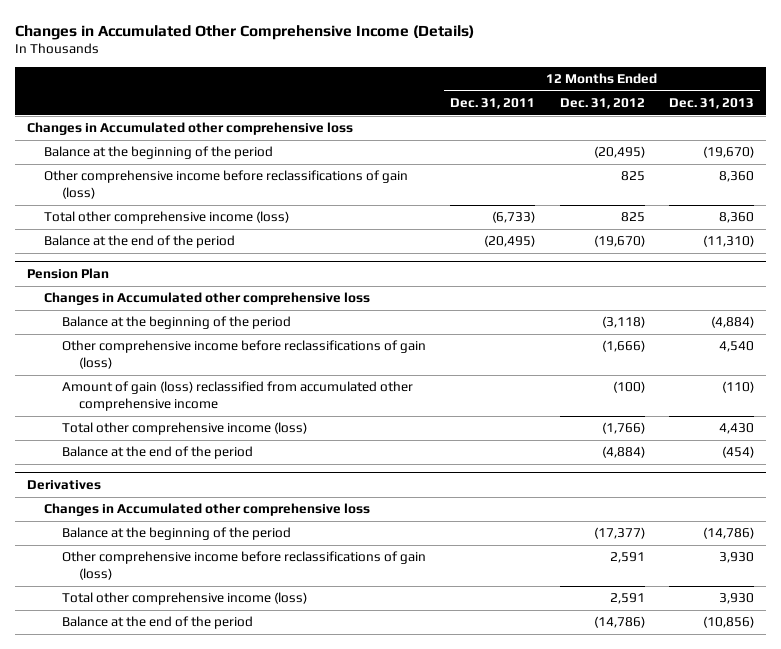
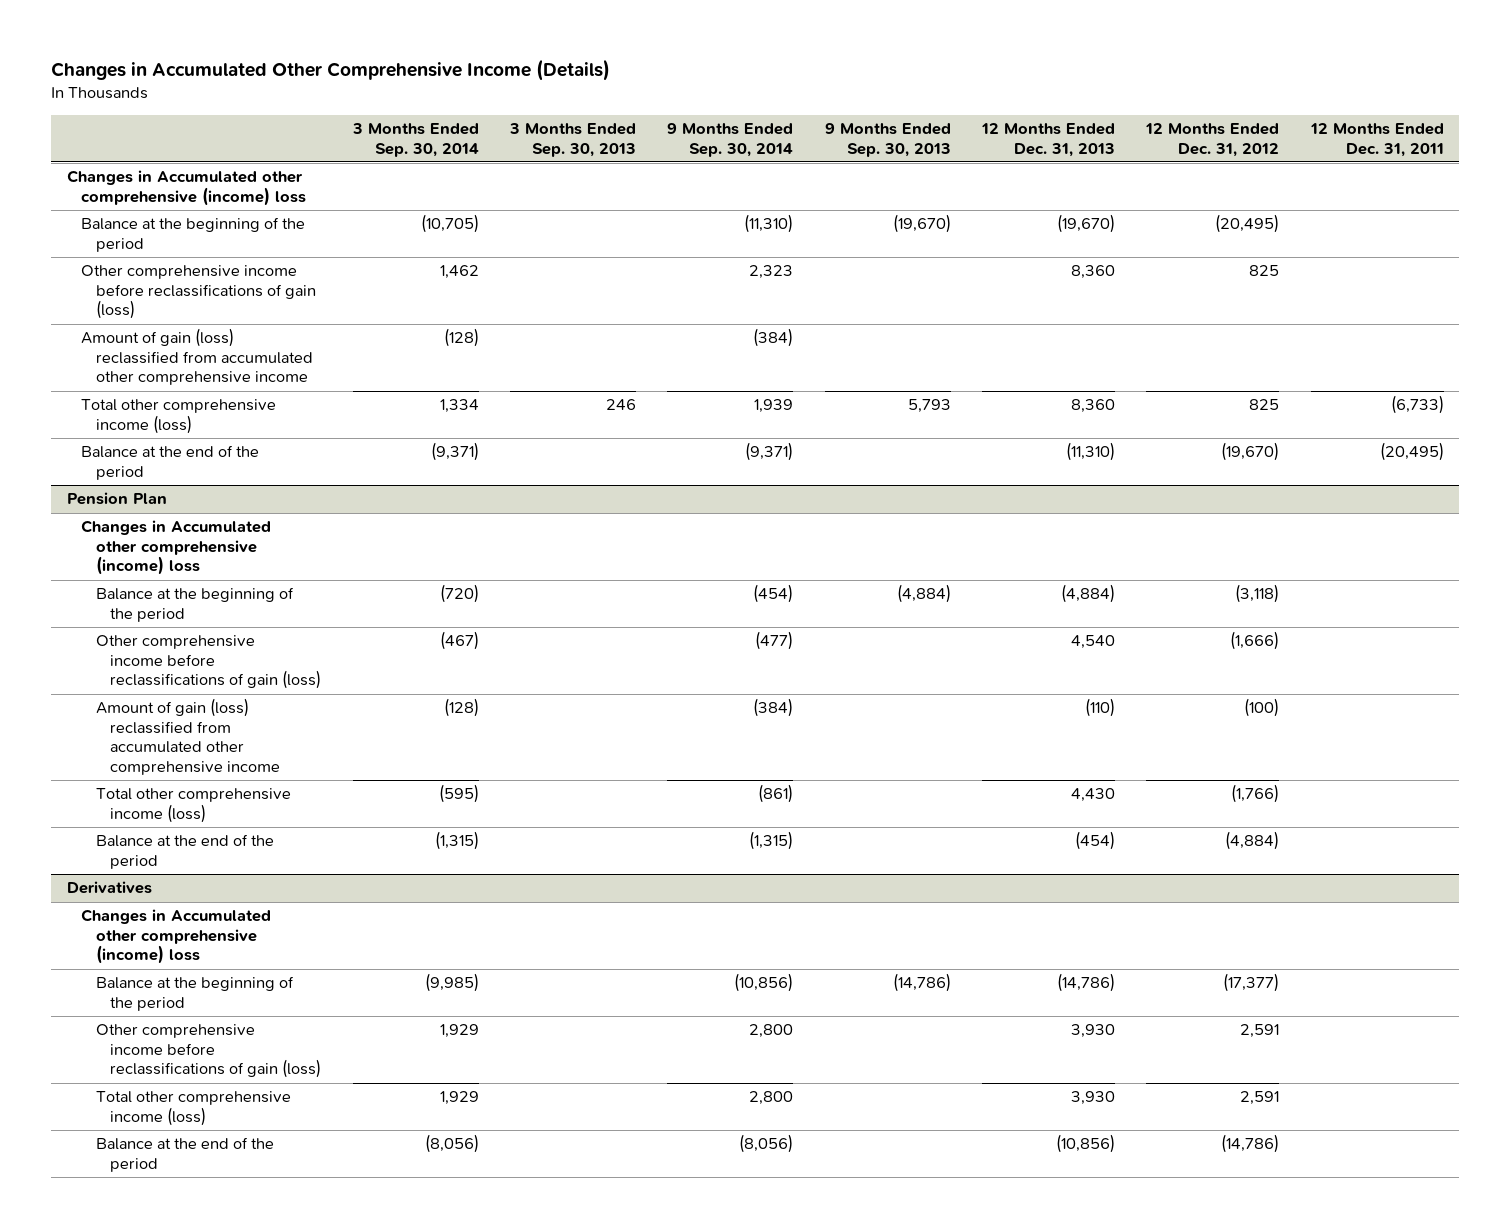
none -> [351,123,479,157] 3 Months Ended Sep. 30, 2014
none -> [509,123,637,157] 3 Months Ended Sep. 30, 2013
none -> [667,123,794,157] 9 Months Ended Sep. 30, 2014
none -> [824,123,951,157] 9 Months Ended Sep. 30, 2013
[27,122,354,136] Changes in Accumulated other comprehensive loss -> [66,170,307,206] Changes in Accumulated other comprehensive (income) loss
none -> [81,328,313,386] Amount of gain (loss) reclassified from accumulated other comprehensive income
[44,292,371,306] Changes in Accumulated other comprehensive loss -> [81,520,272,576] Changes in Accumulated other comprehensive (income) loss
[44,503,371,517] Changes in Accumulated other comprehensive loss -> [81,909,272,965] Changes in Accumulated other comprehensive (income) loss

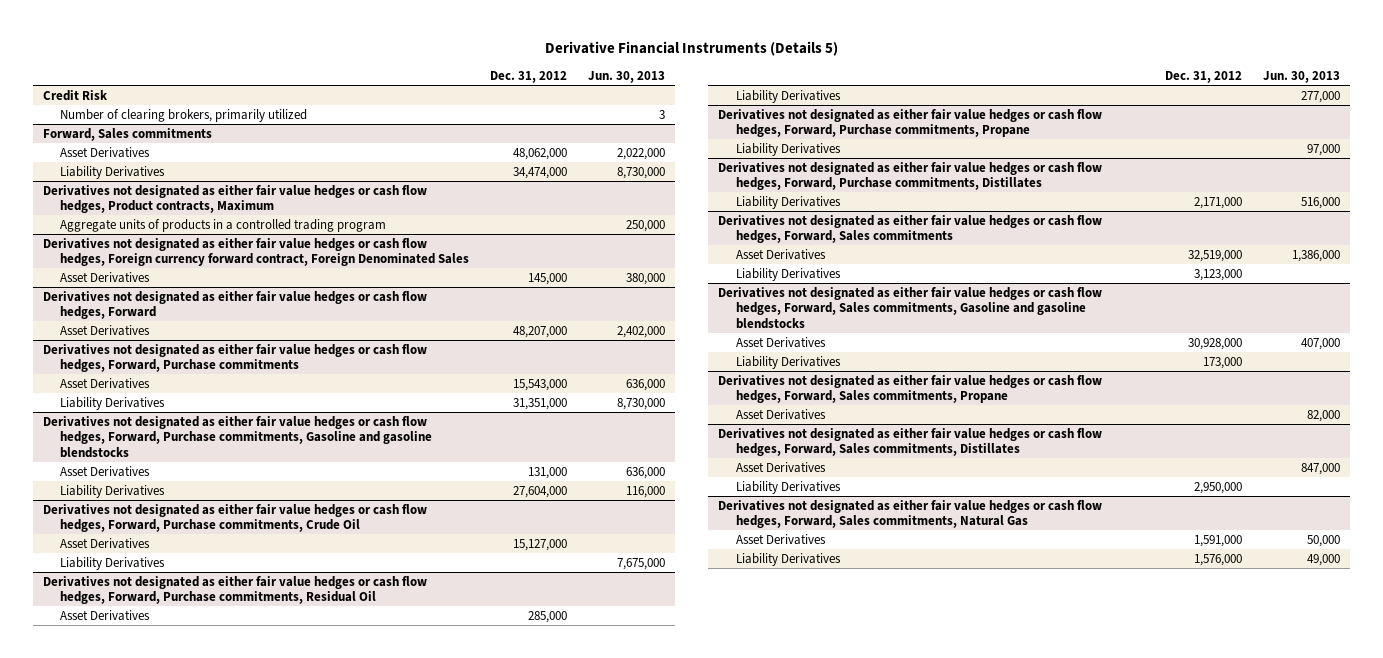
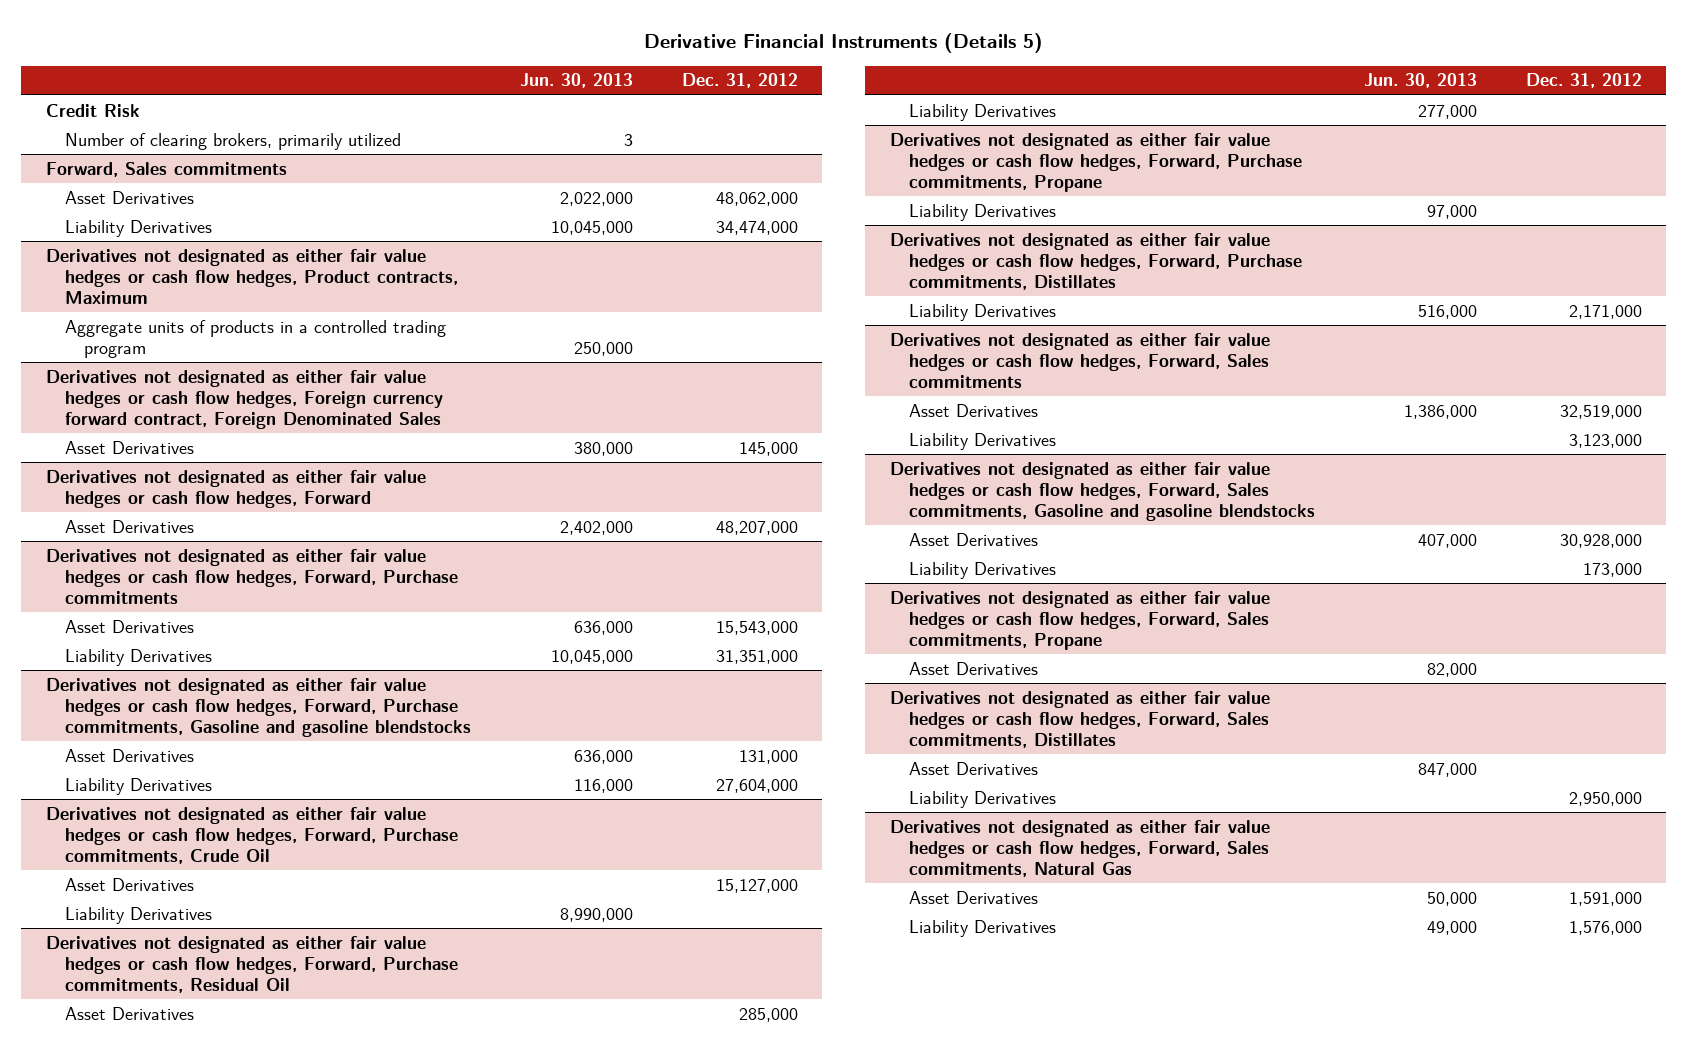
[616,166,665,179] 8,730,000 -> [550,220,633,235] 10,045,000
[616,397,665,410] 8,730,000 -> [550,649,633,664] 10,045,000
[616,557,665,570] 7,675,000 -> [559,907,633,922] 8,990,000

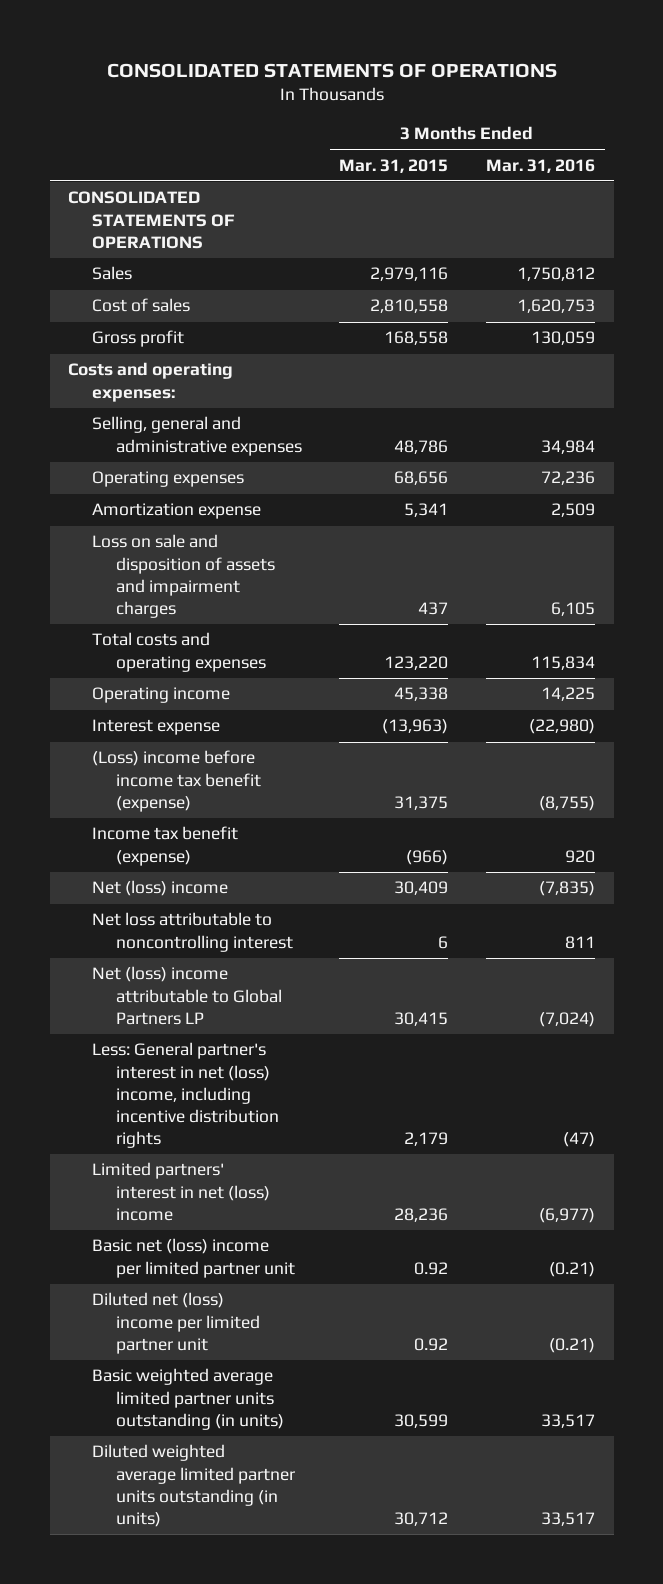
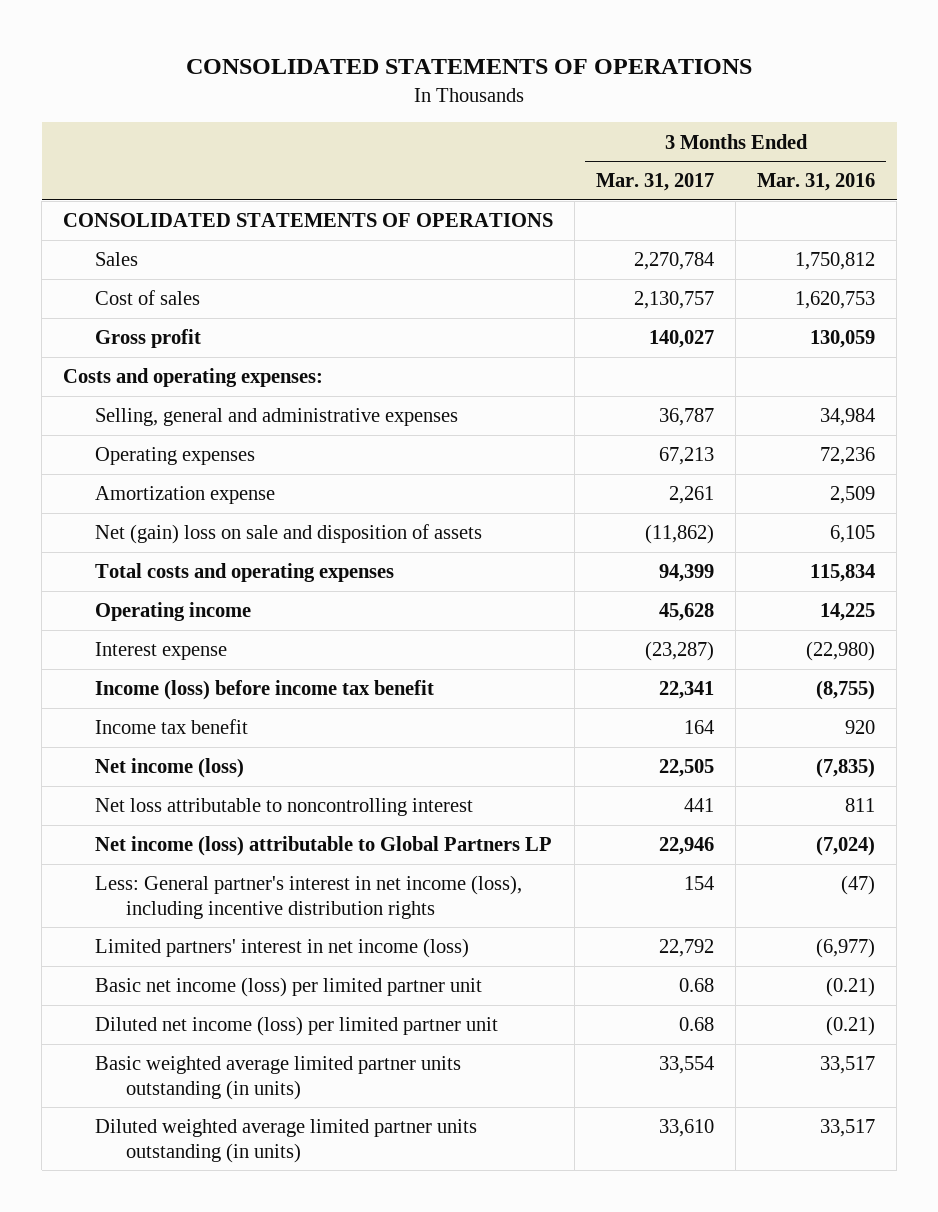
[339,158,449,173] Mar. 31, 2015 -> none
none -> [596,173,715,192] Mar. 31, 2017
[92,534,275,618] Loss on sale and disposition of assets and impairment charges -> [94,524,482,545] Net (gain) loss on sale and disposition of assets
[92,750,261,812] (Loss) income before income tax benefit (expense) -> [94,680,434,701] Income (loss) before income tax benefit
[92,826,239,866] Income tax benefit (expense) -> [94,719,248,735] Income tax benefit
[92,880,229,897] Net (loss) income -> [94,758,244,779] Net income (loss)
[92,966,282,1025] Net (loss) income attributable to Global Partners LP -> [94,836,552,857] Net income (loss) attributable to Global Partners LP
[92,1042,279,1149] Less: General partner's interest in net (loss) income, including incentive distribution rights -> [94,875,522,919] Less: General partner's interest in net income (loss), including incentive distribution rights
[92,1162,270,1221] Limited partners' interest in net (loss) income -> [94,938,469,959] Limited partners' interest in net income (loss)
[92,1238,295,1278] Basic net (loss) income per limited partner unit -> [94,977,482,998] Basic net income (loss) per limited partner unit
[92,1292,260,1354] Diluted net (loss) income per limited partner unit -> [94,1016,498,1037] Diluted net income (loss) per limited partner unit

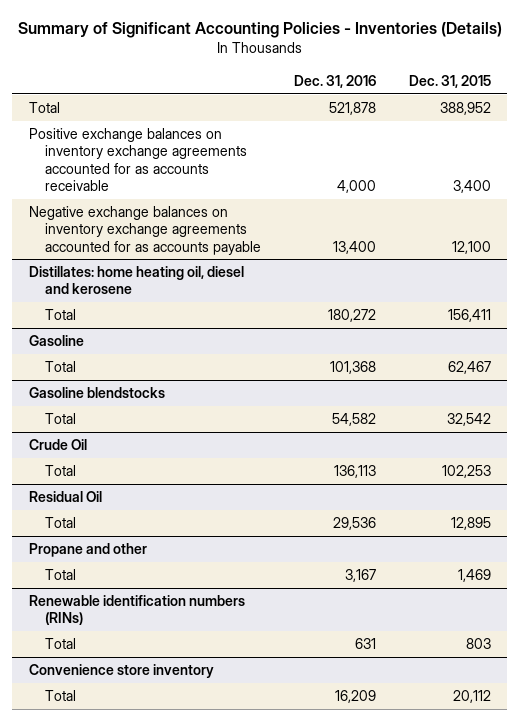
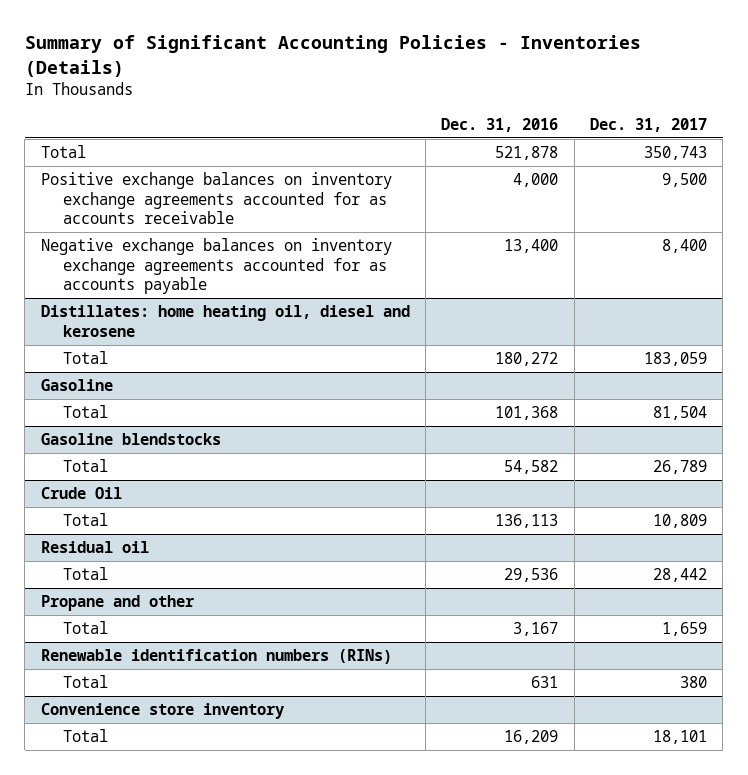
[409,74,492,88] Dec. 31, 2015 -> none
none -> [590,117,708,132] Dec. 31, 2017
[28,491,102,503] Residual Oil -> [40,541,149,554] Residual oil

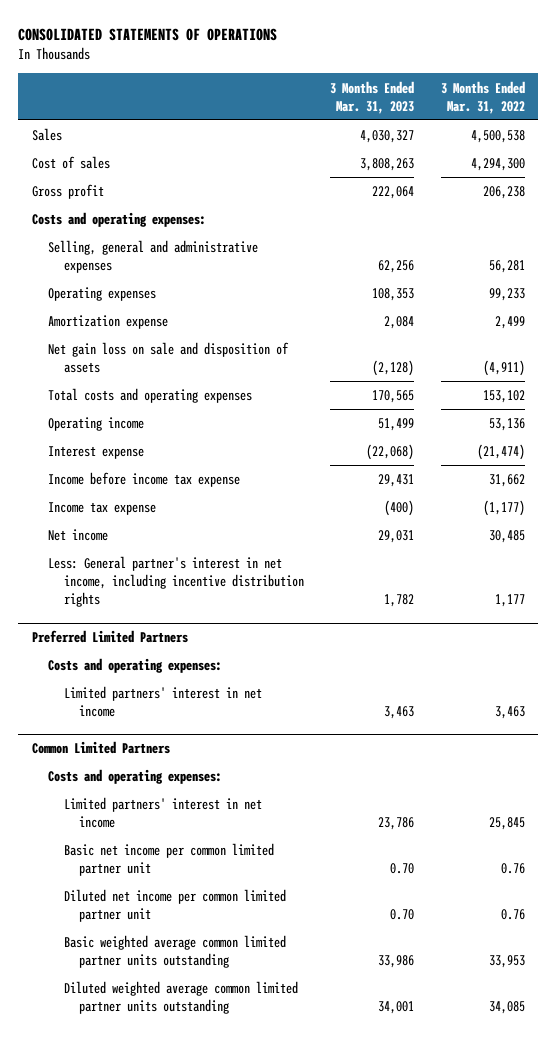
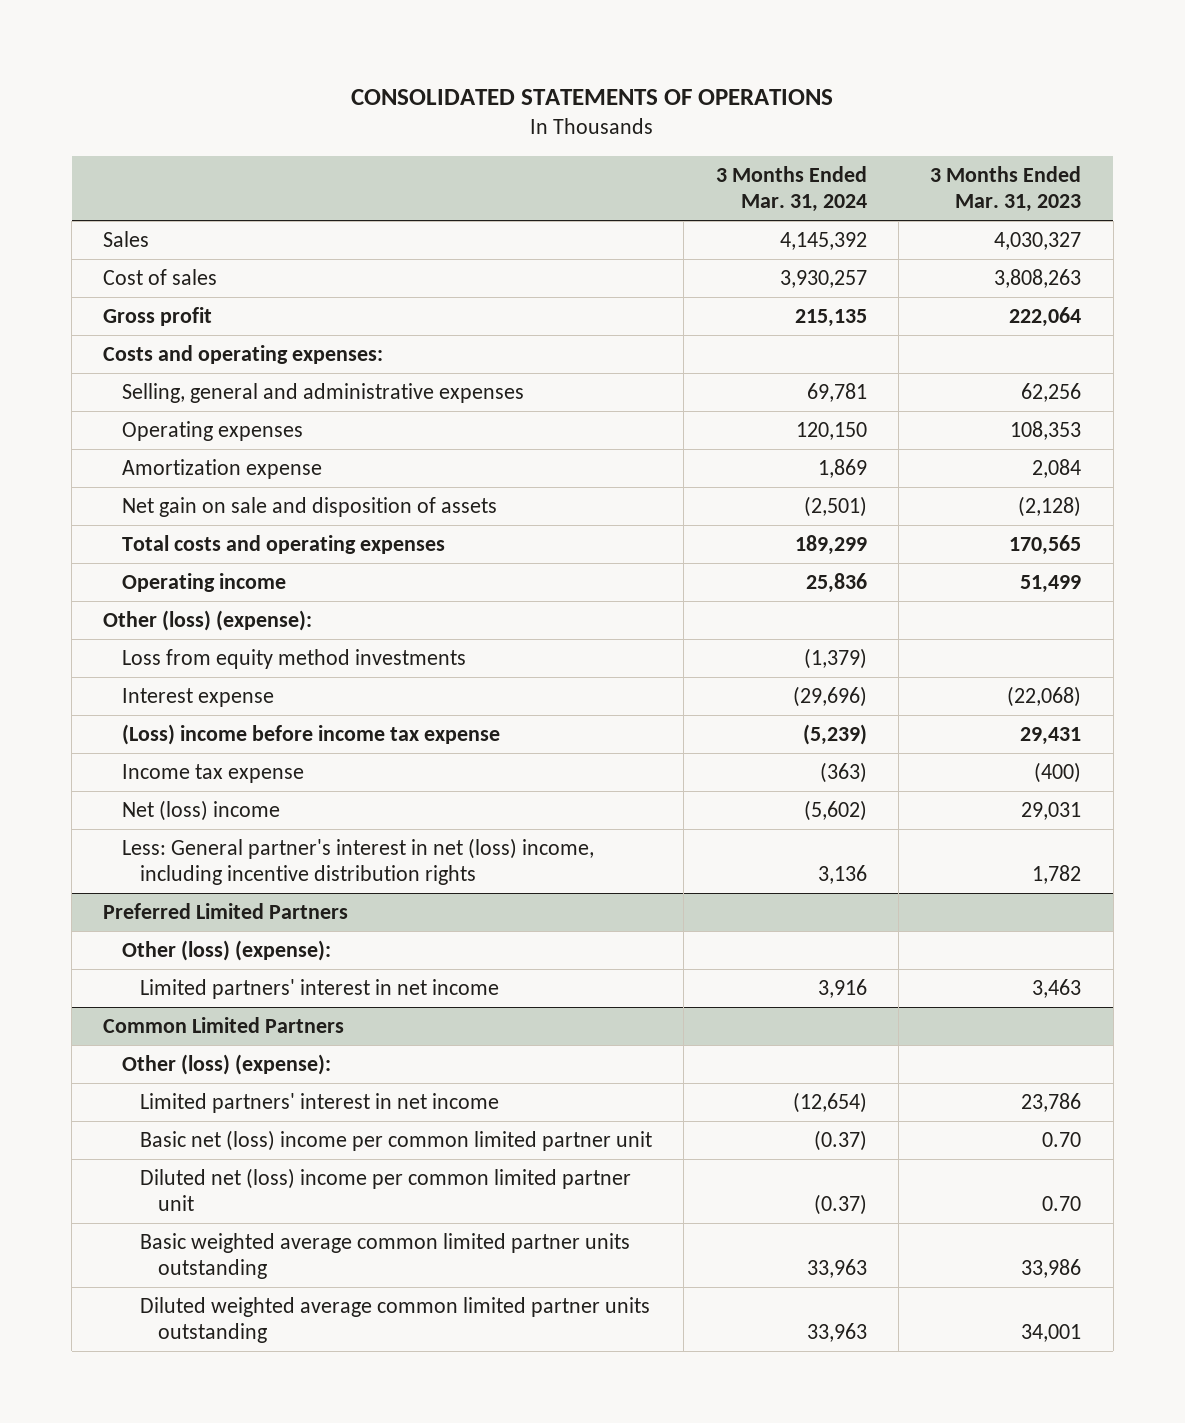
[440,80,525,114] 3 Months Ended Mar. 31, 2022 -> none
none -> [715,166,867,213] 3 Months Ended Mar. 31, 2024
[47,342,289,374] Net gain loss on sale and disposition of assets -> [121,497,497,518] Net gain on sale and disposition of assets
none -> [103,610,313,632] Other (loss) (expense):
none -> [121,649,466,670] Loss from equity method investments
[47,472,240,488] Income before income tax expense -> [121,724,500,746] (Loss) income before income tax expense
[47,529,108,542] Net income -> [121,800,280,822] Net (loss) income
[47,556,304,608] Less: General partner's interest in net income, including incentive distribution rights -> [121,838,594,885] Less: General partner's interest in net (loss) income, including incentive distribution rights
[47,658,222,674] Costs and operating expenses: -> none
none -> [121,940,331,962] Other (loss) (expense):
[47,769,222,785] Costs and operating expenses: -> none
none -> [121,1054,331,1076] Other (loss) (expense):
[63,843,274,877] Basic net income per common limited partner unit -> [139,1130,652,1152] Basic net (loss) income per common limited partner unit
[63,889,286,923] Diluted net income per common limited partner unit -> [139,1168,631,1211] Diluted net (loss) income per common limited partner unit

